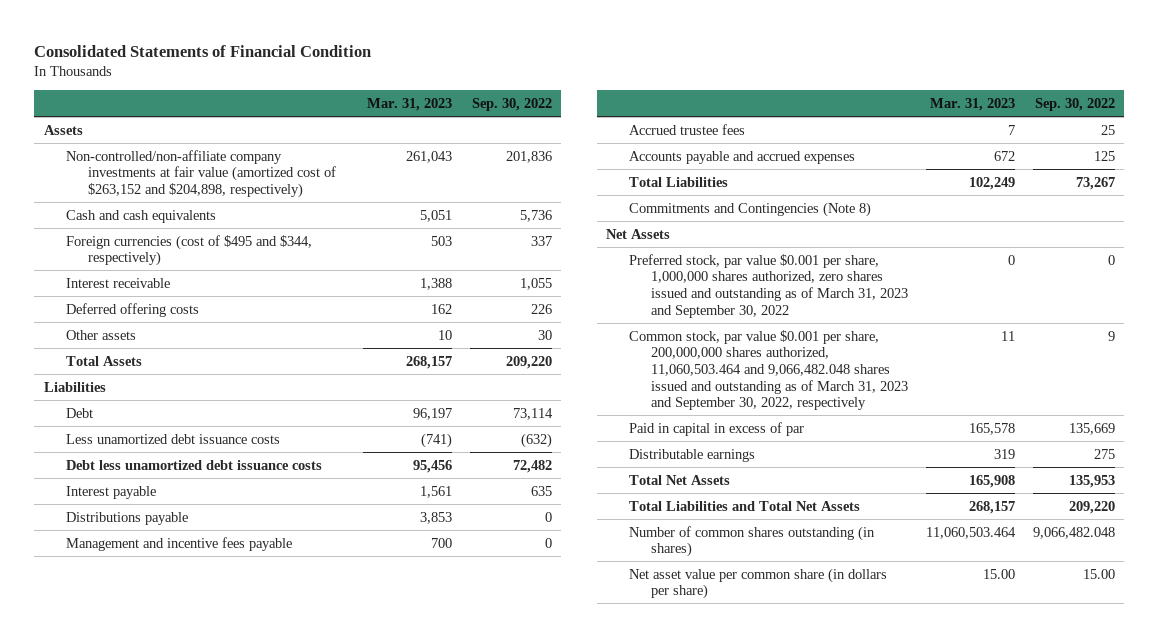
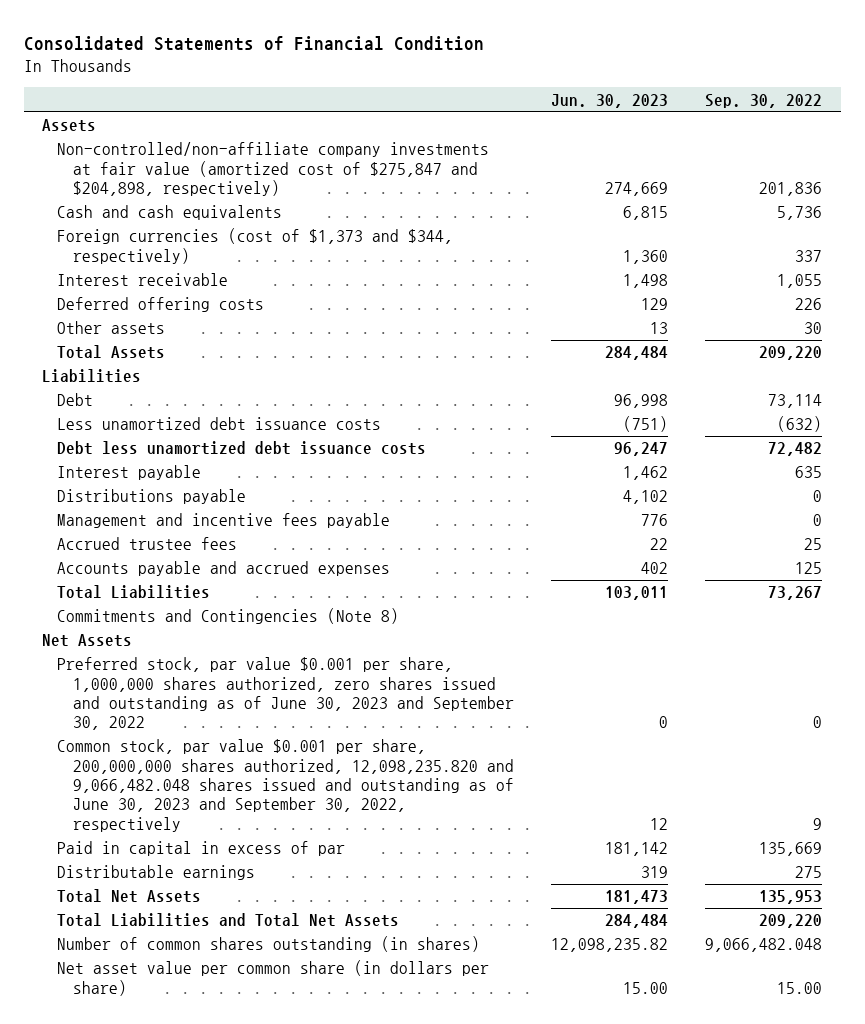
[367,97,453,111] Mar. 31, 2023 -> none
none -> [551,93,669,108] Jun. 30, 2023
[65,149,336,198] Non-controlled/non-affiliate company investments at fair value (amortized cost of $263,152 and $204,898, respectively) -> [57,142,490,197] Non-controlled/non-affiliate company investments at fair value (amortized cost of $275,847 and $204,898, respectively)
[65,234,312,267] Foreign currencies (cost of $495 and $344, respectively) -> [57,228,454,264] Foreign currencies (cost of $1,373 and $344, respectively)
[628,253,908,318] Preferred stock, par value $0.001 per share, 1,000,000 shares authorized, zero shares issued and outstanding as of March 31, 2023 and September 30, 2022 -> [57,657,514,731] Preferred stock, par value $0.001 per share, 1,000,000 shares authorized, zero shares issued and outstanding as of June 30, 2023 and September 30, 2022
[628,329,908,411] Common stock, par value $0.001 per share, 200,000,000 shares authorized, 11,060,503.464 and 9,066,482.048 shares issued and outstanding as of March 31, 2023 and September 30, 2022, respectively -> [57,739,514,832] Common stock, par value $0.001 per share, 200,000,000 shares authorized, 12,098,235.820 and 9,066,482.048 shares issued and outstanding as of June 30, 2023 and September 30, 2022, respectively

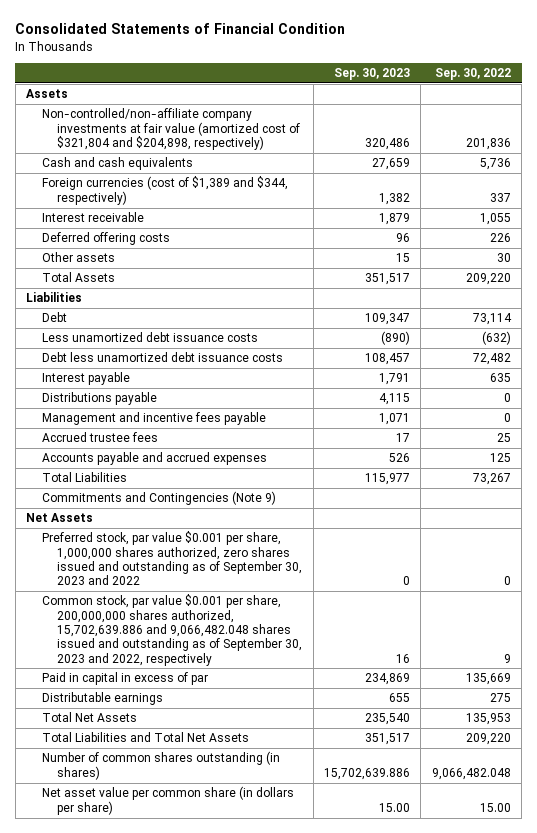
[551,93,669,108] Jun. 30, 2023 -> none
none -> [333,68,410,81] Sep. 30, 2023
[57,142,490,197] Non-controlled/non-affiliate company investments at fair value (amortized cost of $275,847 and $204,898, respectively) -> [41,108,301,150] Non-controlled/non-affiliate company investments at fair value (amortized cost of $321,804 and $204,898, respectively)
[57,228,454,264] Foreign currencies (cost of $1,373 and $344, respectively) -> [41,176,288,205] Foreign currencies (cost of $1,389 and $344, respectively)
[57,608,400,625] Commitments and Contingencies (Note 8) -> [41,491,276,506] Commitments and Contingencies (Note 9)
[57,657,514,731] Preferred stock, par value $0.001 per share, 1,000,000 shares authorized, zero shares issued and outstanding as of June 30, 2023 and September 30, 2022 -> [41,531,303,586] Preferred stock, par value $0.001 per share, 1,000,000 shares authorized, zero shares issued and outstanding as of September 30, 2023 and 2022
[57,739,514,832] Common stock, par value $0.001 per share, 200,000,000 shares authorized, 12,098,235.820 and 9,066,482.048 shares issued and outstanding as of June 30, 2023 and September 30, 2022, respectively -> [41,594,303,666] Common stock, par value $0.001 per share, 200,000,000 shares authorized, 15,702,639.886 and 9,066,482.048 shares issued and outstanding as of September 30, 2023 and 2022, respectively

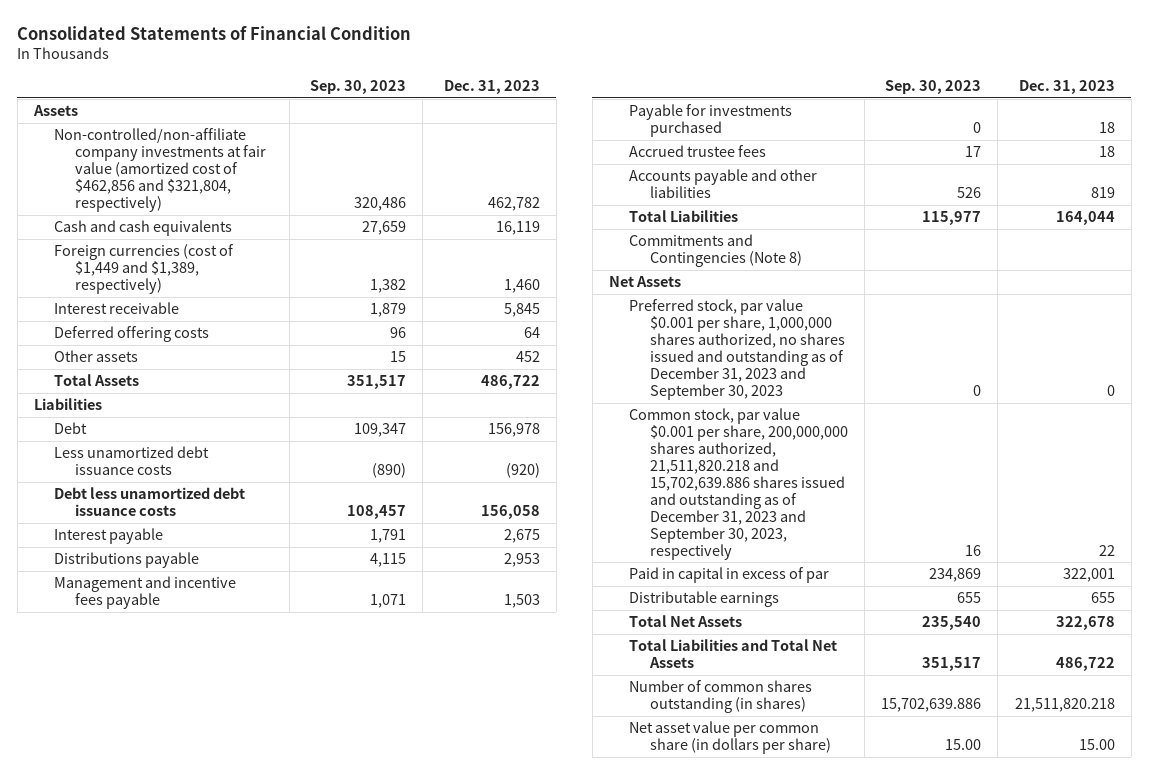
[434,68,511,81] Sep. 30, 2022 -> none
none -> [443,79,540,94] Dec. 31, 2023
[41,108,301,150] Non-controlled/non-affiliate company investments at fair value (amortized cost of $321,804 and $204,898, respectively) -> [54,128,266,212] Non-controlled/non-affiliate company investments at fair value (amortized cost of $462,856 and $321,804, respectively)
[41,176,288,205] Foreign currencies (cost of $1,389 and $344, respectively) -> [54,244,235,295] Foreign currencies (cost of $1,449 and $1,389, respectively)
none -> [629,104,793,138] Payable for investments purchased
[41,452,267,466] Accounts payable and accrued expenses -> [629,169,818,199] Accounts payable and other liabilities
[41,491,276,506] Commitments and Contingencies (Note 9) -> [629,234,802,268] Commitments and Contingencies (Note 8)
[41,531,303,586] Preferred stock, par value $0.001 per share, 1,000,000 shares authorized, zero shares issued and outstanding as of September 30, 2023 and 2022 -> [629,299,845,400] Preferred stock, par value $0.001 per share, 1,000,000 shares authorized, no shares issued and outstanding as of December 31, 2023 and September 30, 2023
[41,594,303,666] Common stock, par value $0.001 per share, 200,000,000 shares authorized, 15,702,639.886 and 9,066,482.048 shares issued and outstanding as of September 30, 2023 and 2022, respectively -> [629,408,848,560] Common stock, par value $0.001 per share, 200,000,000 shares authorized, 21,511,820.218 and 15,702,639.886 shares issued and outstanding as of December 31, 2023 and September 30, 2023, respectively

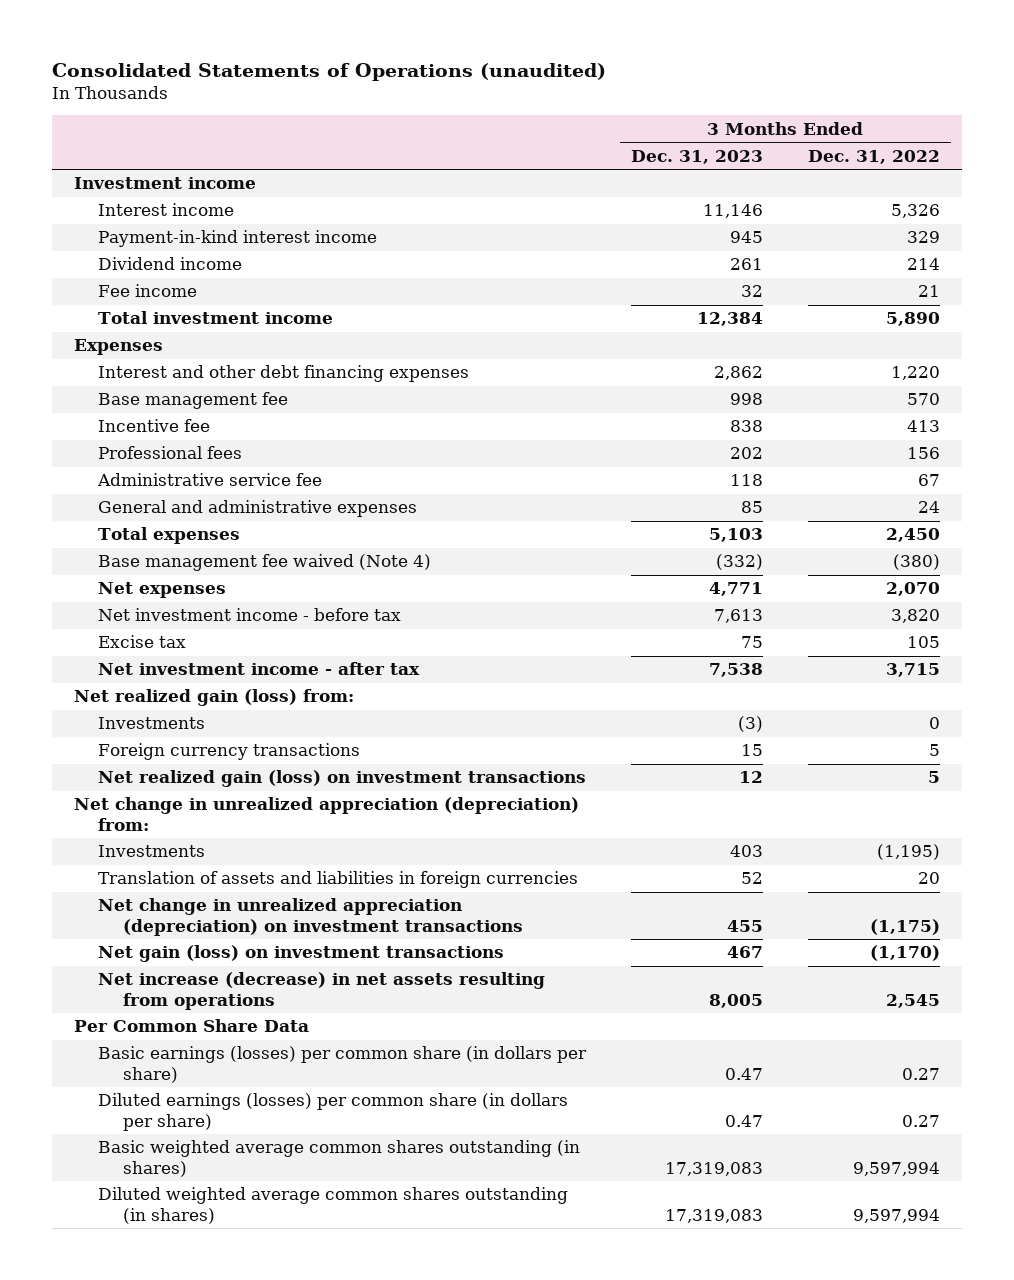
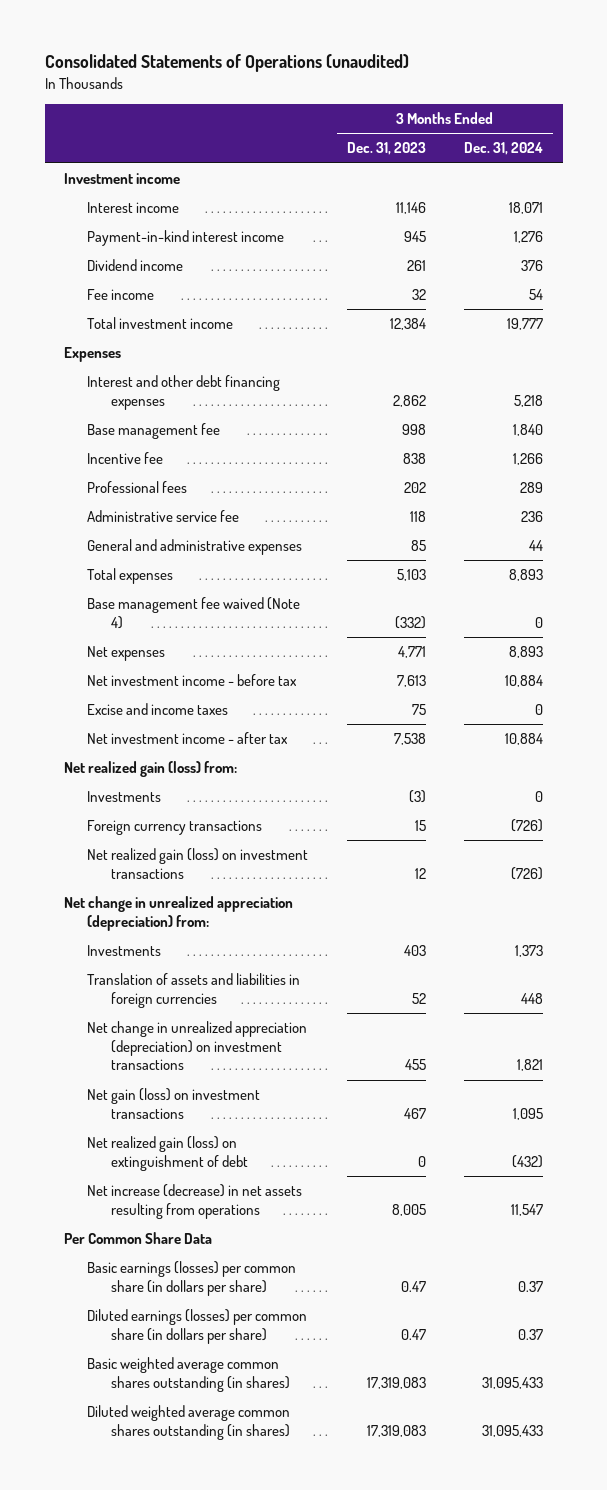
[807,149,940,164] Dec. 31, 2022 -> none
none -> [464,142,544,156] Dec. 31, 2024
[98,635,187,649] Excise tax -> [87,703,229,716] Excise and income taxes
none -> [87,1136,248,1171] Net realized gain (loss) on extinguishment of debt

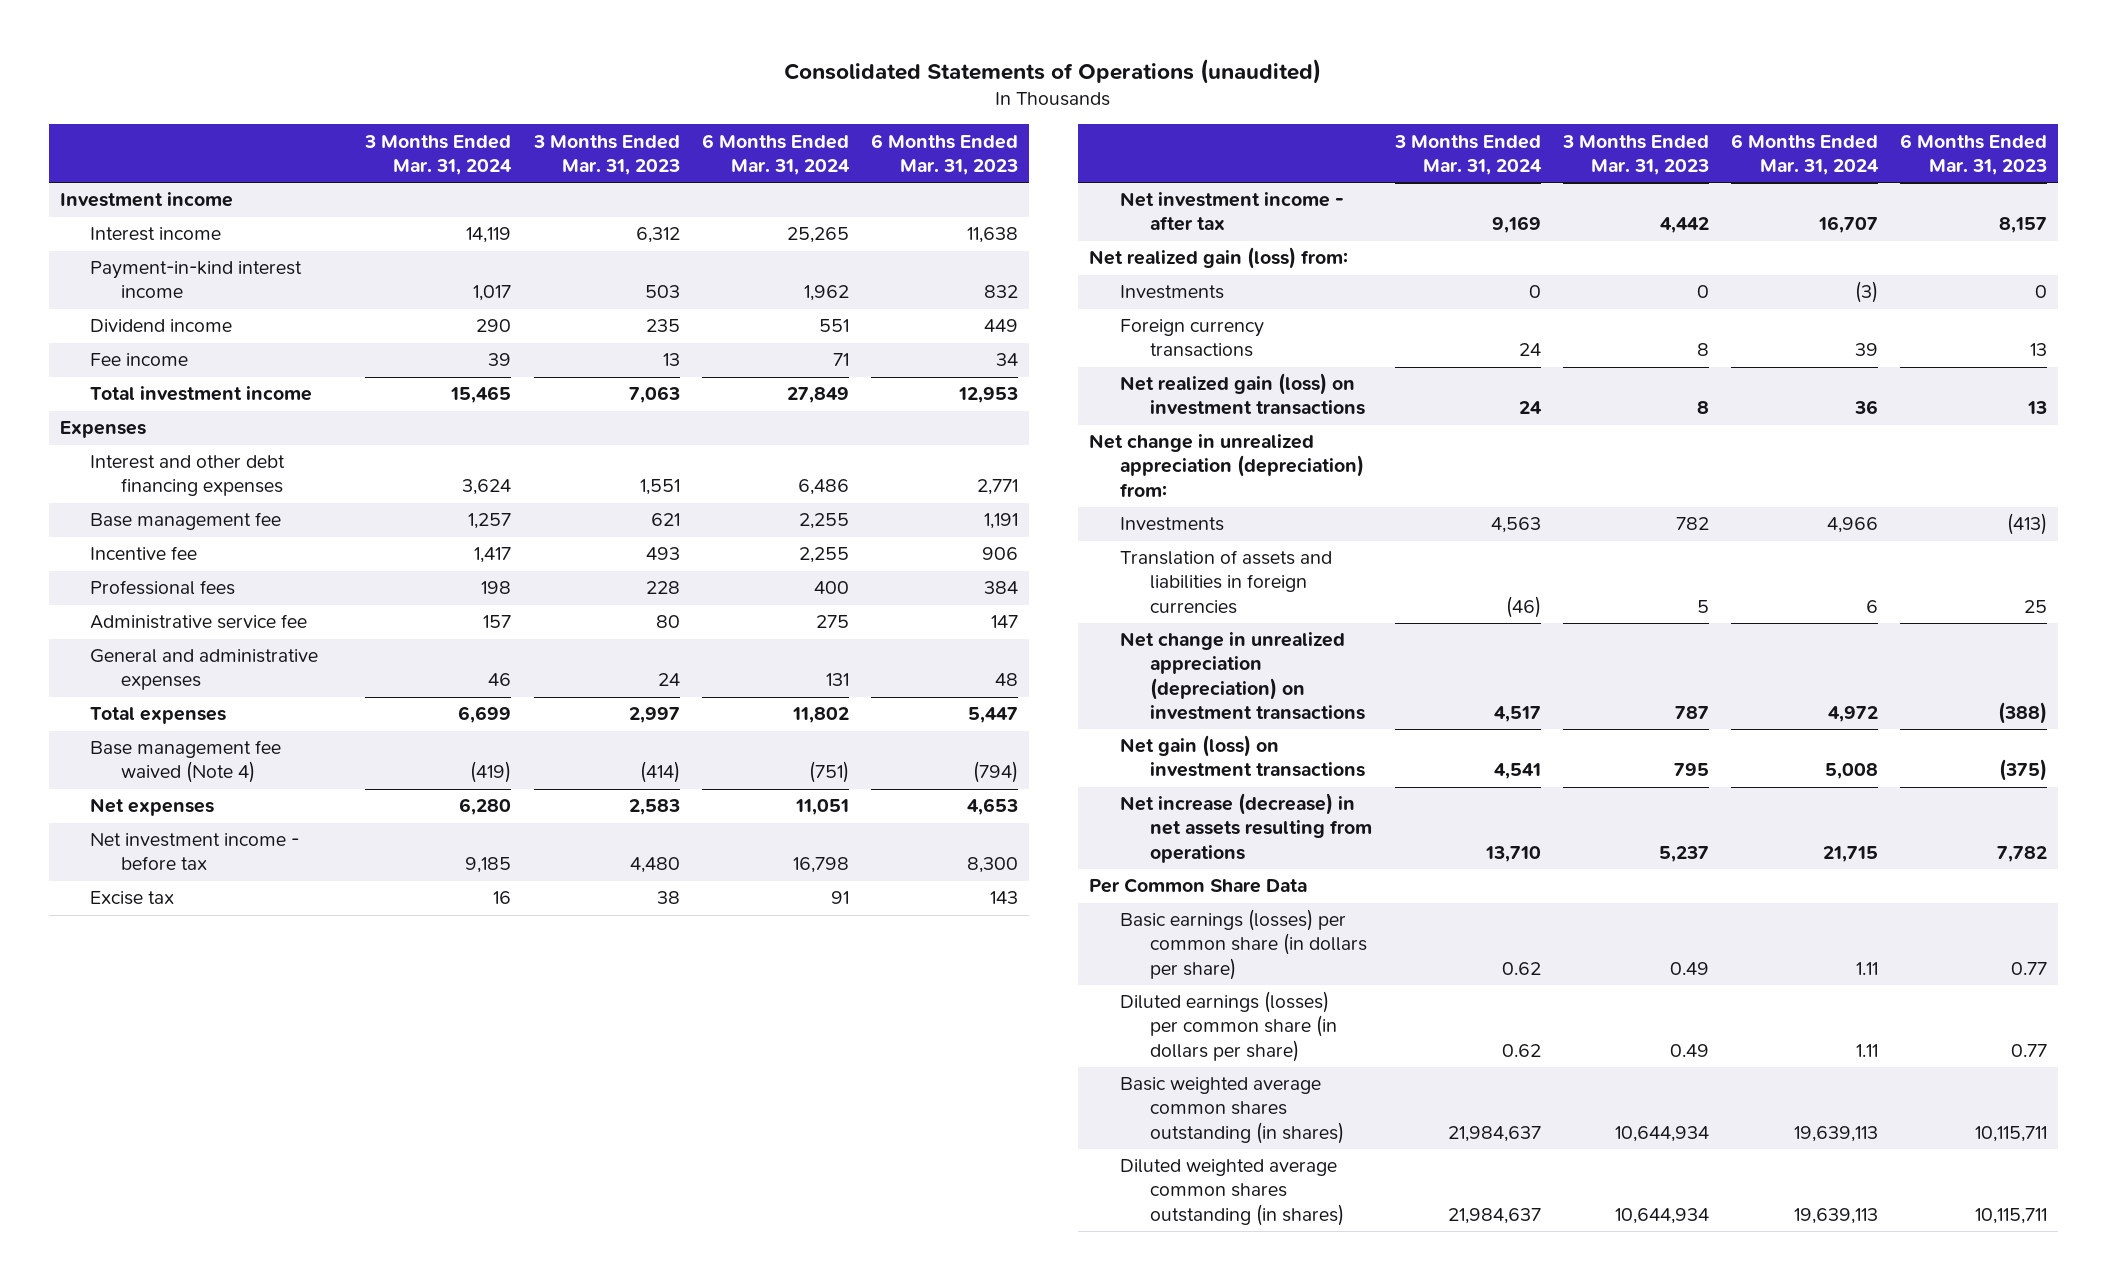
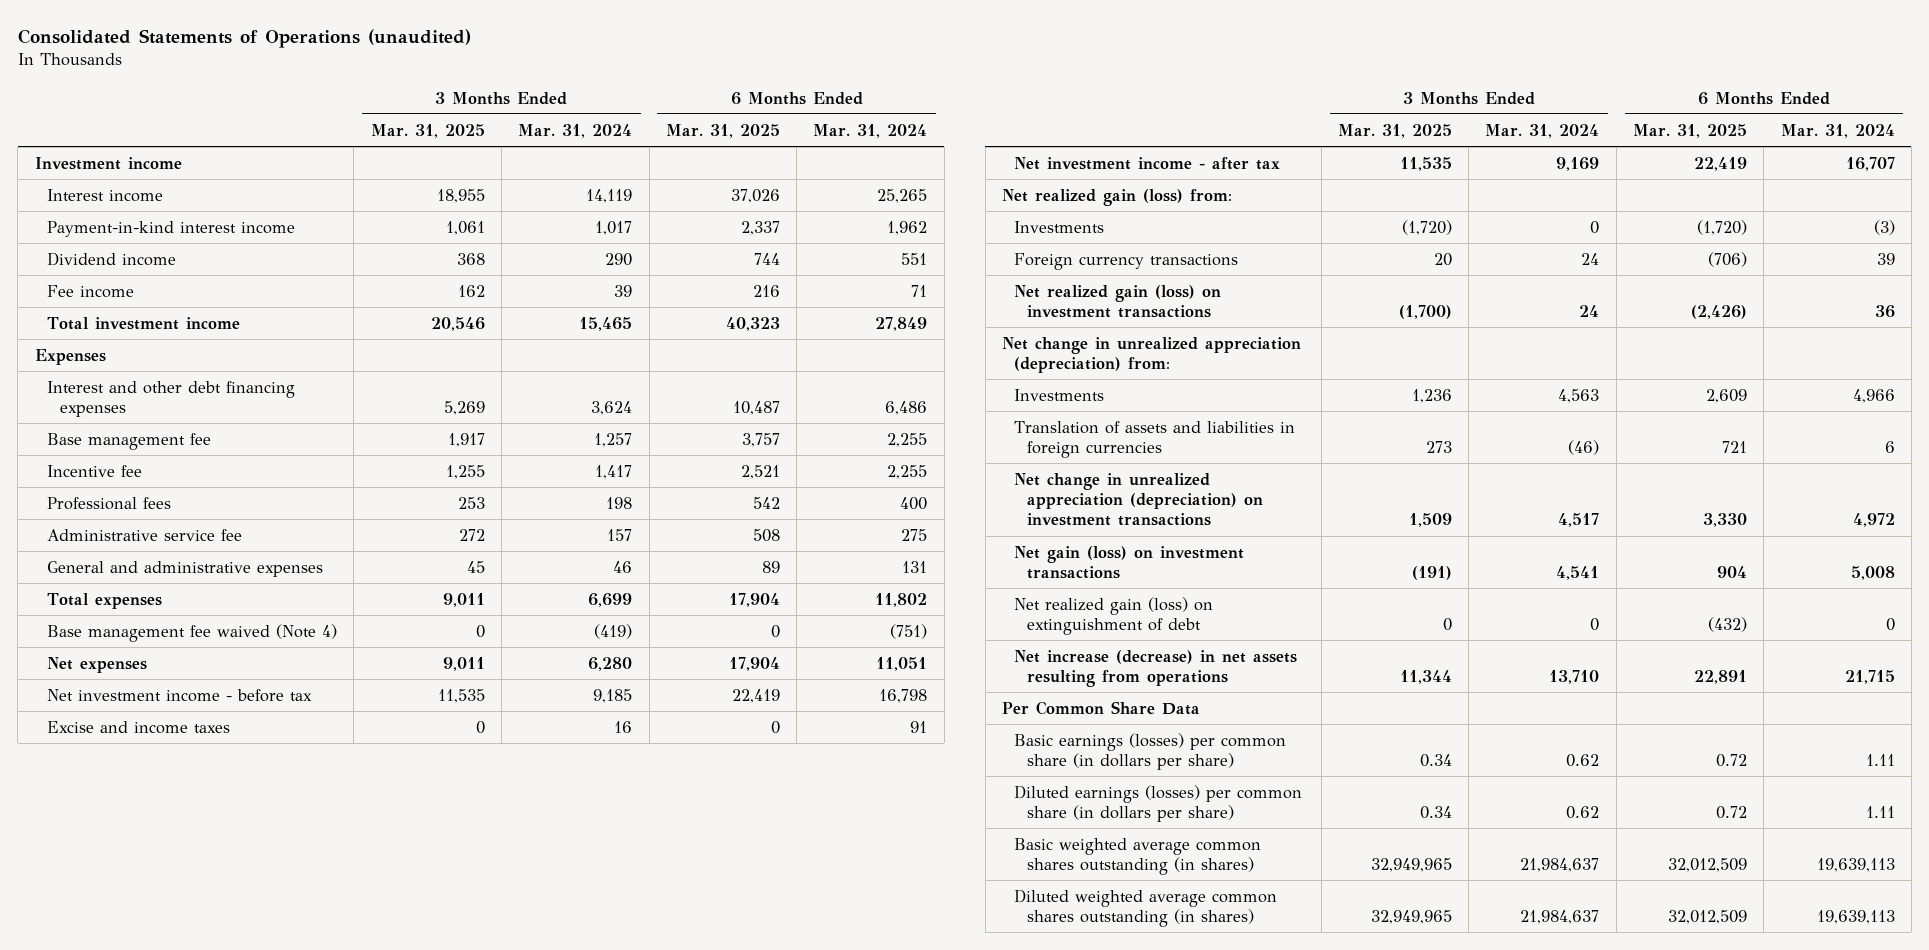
[532,134,680,175] 3 Months Ended Mar. 31, 2023 -> none
[870,133,1018,175] 6 Months Ended Mar. 31, 2023 -> none
none -> [370,123,485,138] Mar. 31, 2025
none -> [665,123,780,138] Mar. 31, 2025
[90,891,175,906] Excise tax -> [47,720,231,734] Excise and income taxes
none -> [1014,596,1214,635] Net realized gain (loss) on extinguishment of debt

